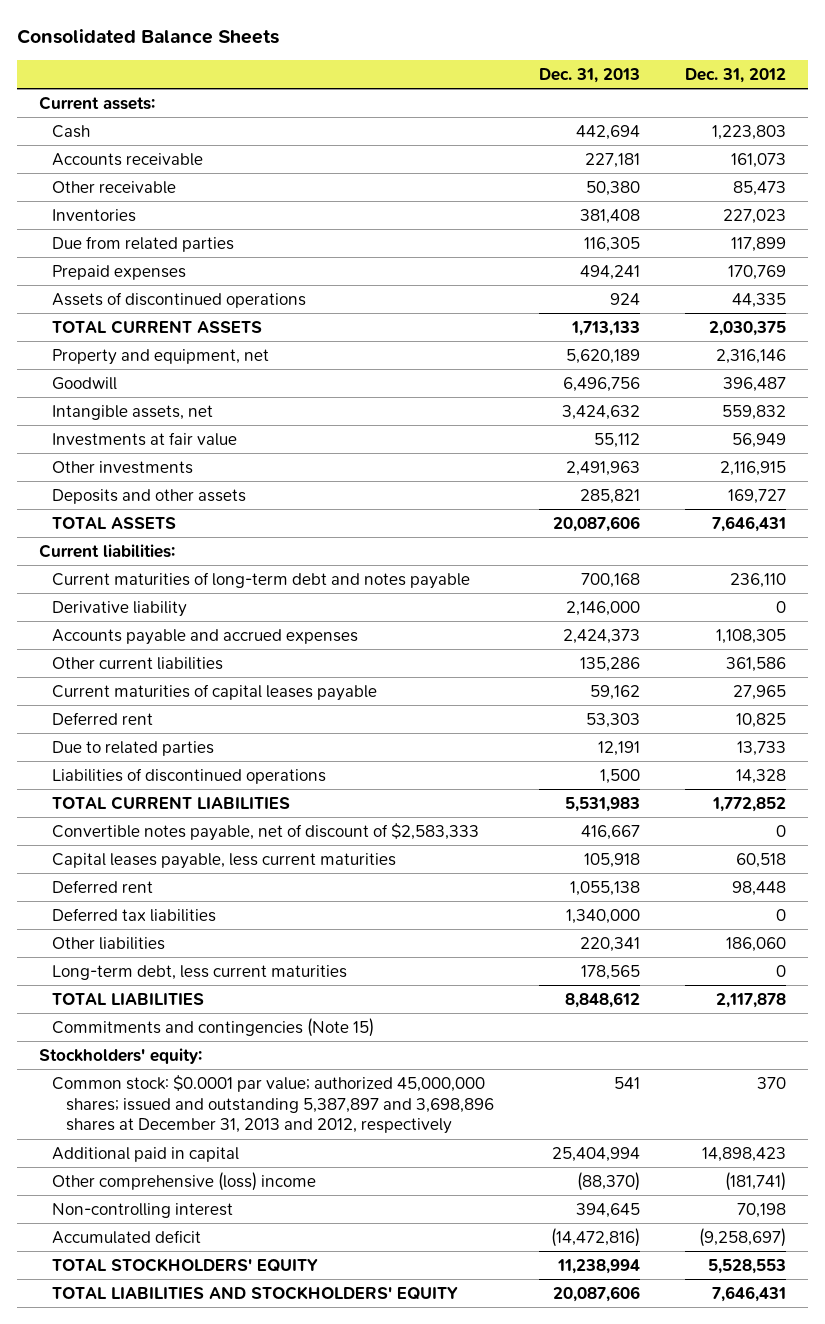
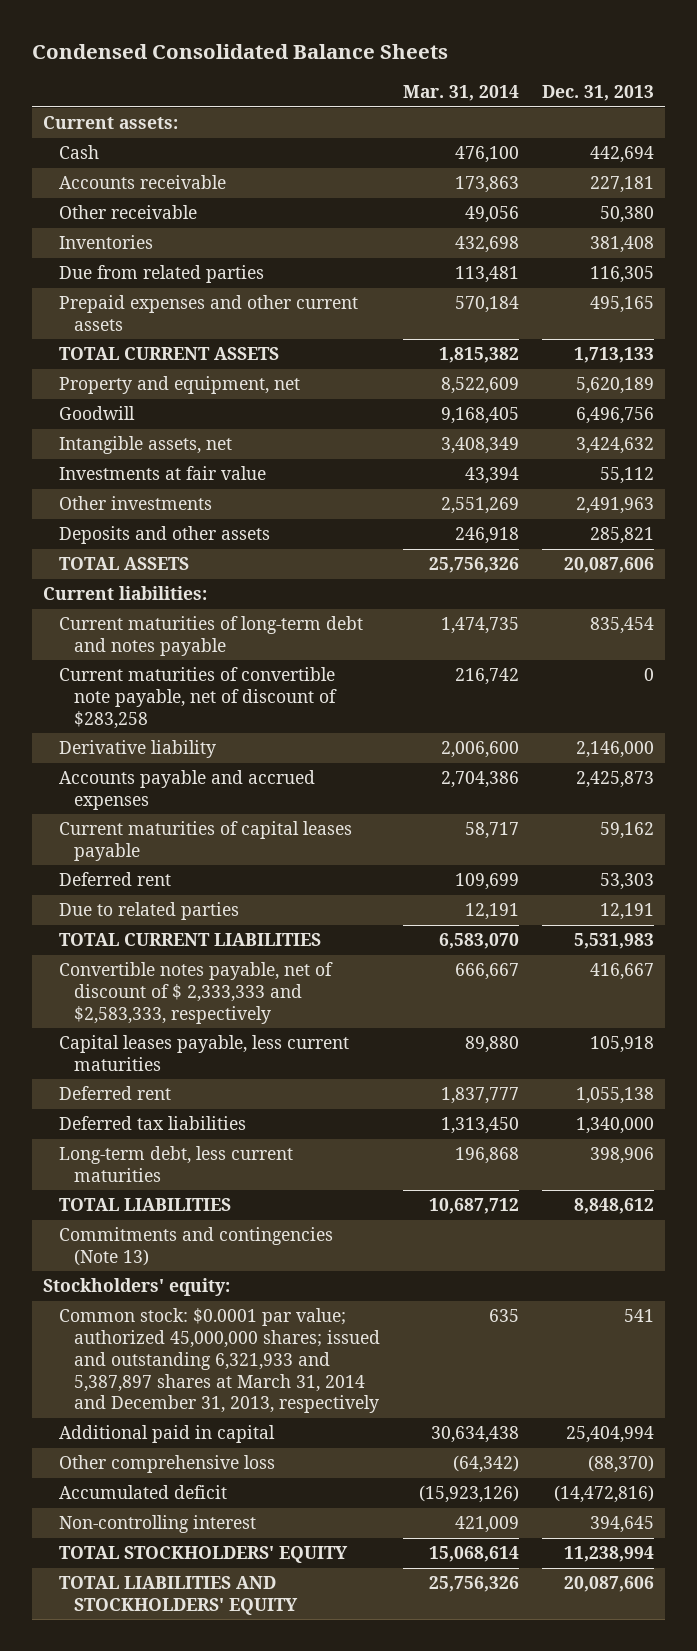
[16,29,279,45] Consolidated Balance Sheets -> [31,44,448,60] Condensed Consolidated Balance Sheets
[684,68,786,84] Dec. 31, 2012 -> none
none -> [402,85,519,102] Mar. 31, 2014
[52,264,187,280] Prepaid expenses -> none
[52,291,307,308] Assets of discontinued operations -> none
none -> [58,295,358,331] Prepaid expenses and other current assets
[580,572,640,588] 700,168 -> [589,617,654,635] 835,454
none -> [58,667,337,729] Current maturities of convertible note payable, net of discount of $283,258
[52,656,224,670] Other current liabilities -> none
[562,628,640,644] 2,424,373 -> [575,771,654,789] 2,425,873
[52,767,327,784] Liabilities of discontinued operations -> none
[52,822,480,841] Convertible notes payable, net of discount of $2,583,333 -> [58,962,333,1024] Convertible notes payable, net of discount of $ 2,333,333 and $2,583,333, respectively
[52,936,166,950] Other liabilities -> none
[580,964,640,980] 178,565 -> [589,1147,654,1165] 398,906
[52,1017,375,1037] Commitments and contingencies (Note 15) -> [58,1227,333,1266] Commitments and contingencies (Note 13)
[52,1074,494,1135] Common stock: $0.0001 par value; authorized 45,000,000 shares; issued and outstanding 5,387,897 and 3,698,896 shares at December 31, 2013 and 2012, respectively -> [58,1308,380,1414] Common stock: $0.0001 par value; authorized 45,000,000 shares; issued and outstanding 6,321,933 and 5,387,897 shares at March 31, 2014 and December 31, 2013, respectively
[52,1171,317,1191] Other comprehensive (loss) income -> [58,1455,275,1474] Other comprehensive loss
[52,1202,234,1218] Non-controlling interest -> [58,1515,256,1534] Non-controlling interest

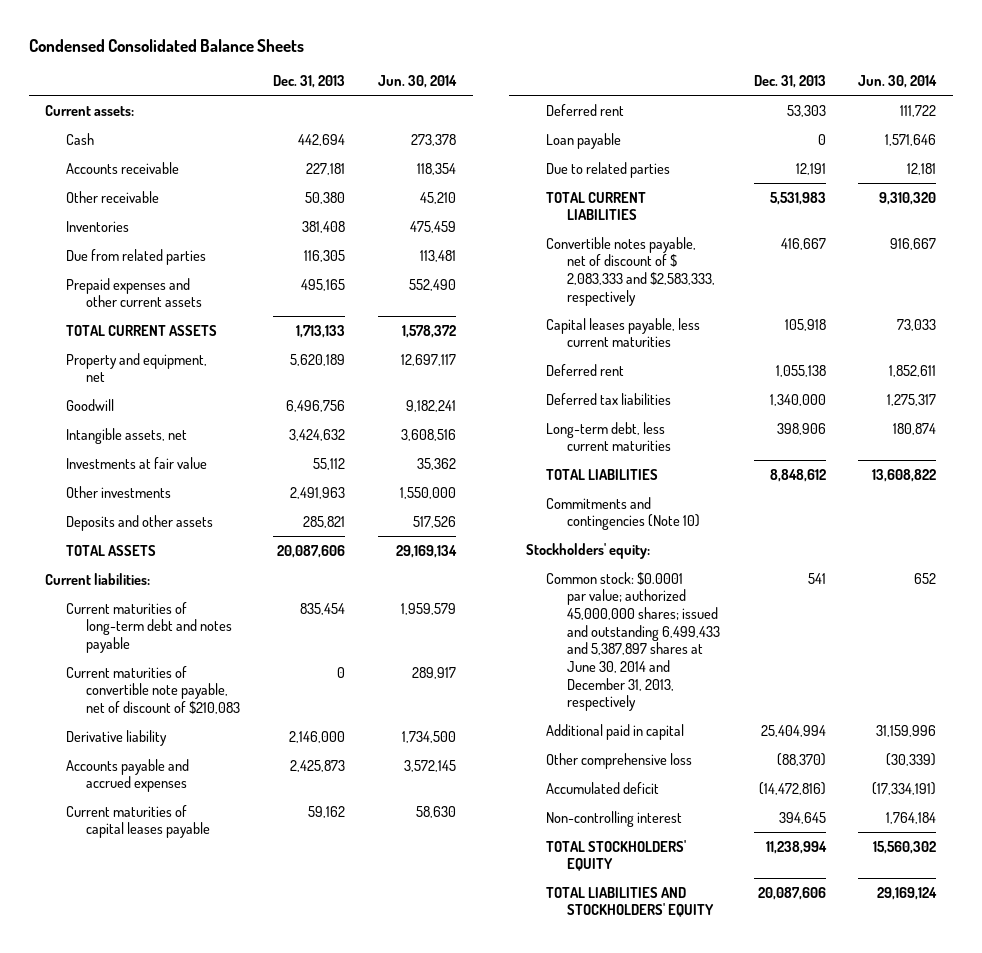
[402,85,519,102] Mar. 31, 2014 -> none
none -> [378,75,458,89] Jun. 30, 2014
[58,667,337,729] Current maturities of convertible note payable, net of discount of $283,258 -> [65,665,241,714] Current maturities of convertible note payable, net of discount of $210,083
none -> [546,132,622,149] Loan payable
[58,962,333,1024] Convertible notes payable, net of discount of $ 2,333,333 and $2,583,333, respectively -> [546,236,715,306] Convertible notes payable, net of discount of $ 2,083,333 and $2,583,333, respectively
[58,1227,333,1266] Commitments and contingencies (Note 13) -> [546,496,700,531] Commitments and contingencies (Note 10)
[58,1308,380,1414] Common stock: $0.0001 par value; authorized 45,000,000 shares; issued and outstanding 6,321,933 and 5,387,897 shares at March 31, 2014 and December 31, 2013, respectively -> [546,571,720,712] Common stock: $0.0001 par value; authorized 45,000,000 shares; issued and outstanding 6,499,433 and 5,387,897 shares at June 30, 2014 and December 31, 2013, respectively

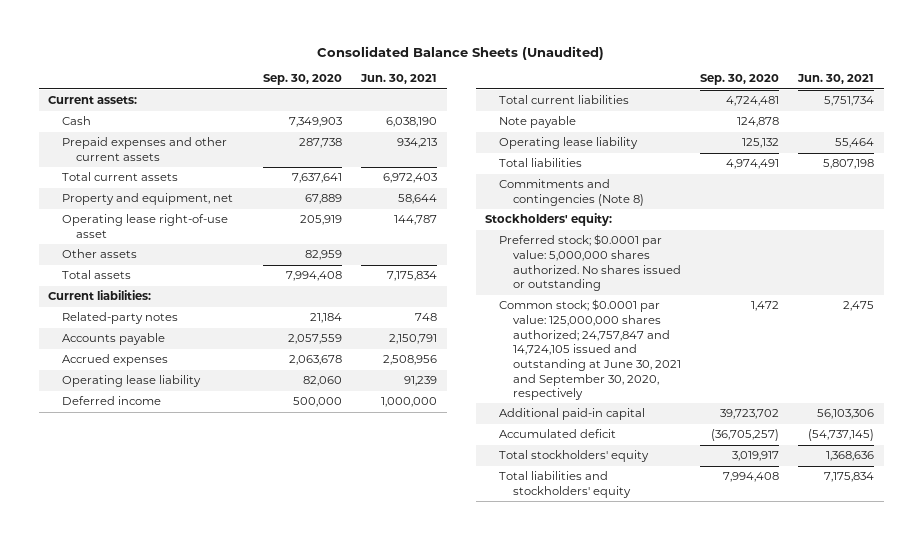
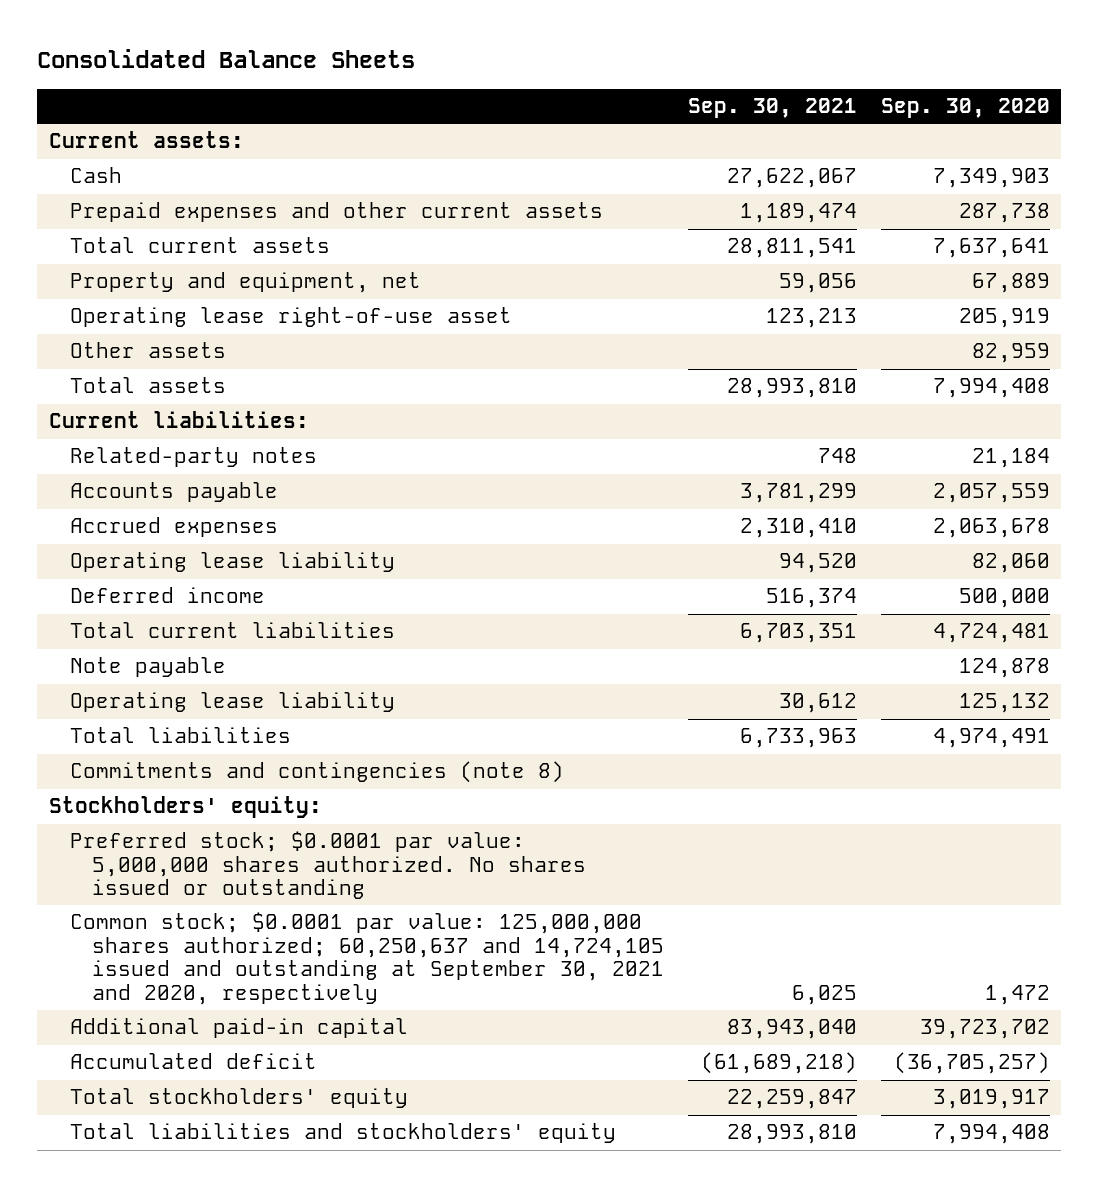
[317,45,605,60] Consolidated Balance Sheets (Unaudited) -> [36,49,415,69] Consolidated Balance Sheets
[360,74,438,85] Jun. 30, 2021 -> none
none -> [687,97,857,118] Sep. 30, 2021
[498,179,644,206] Commitments and contingencies (Note 8) -> [70,761,565,784] Commitments and contingencies (note 8)
[498,299,681,401] Common stock; $0.0001 par value: 125,000,000 shares authorized; 24,757,847 and 14,724,105 issued and outstanding at June 30, 2021 and September 30, 2020, respectively -> [70,912,665,1005] Common stock; $0.0001 par value: 125,000,000 shares authorized; 60,250,637 and 14,724,105 issued and outstanding at September 30, 2021 and 2020, respectively

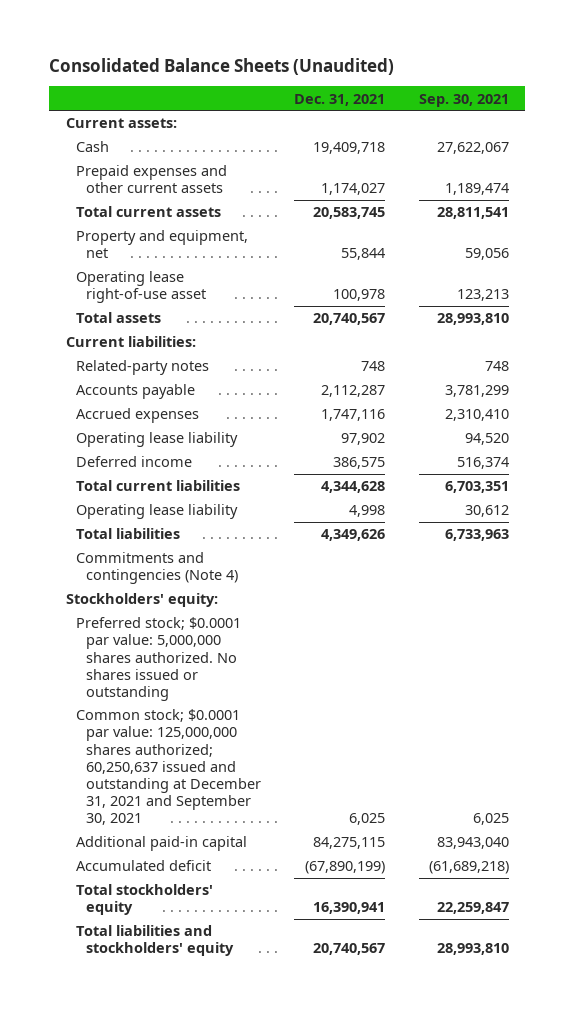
[36,49,415,69] Consolidated Balance Sheets -> [48,57,394,75] Consolidated Balance Sheets (Unaudited)
[880,97,1050,118] Sep. 30, 2020 -> none
none -> [294,93,386,106] Dec. 31, 2021
[70,342,227,359] Other assets -> none
[70,657,227,678] Note payable -> none
[70,761,565,784] Commitments and contingencies (note 8) -> [75,552,239,585] Commitments and contingencies (Note 4)
[70,912,665,1005] Common stock; $0.0001 par value: 125,000,000 shares authorized; 60,250,637 and 14,724,105 issued and outstanding at September 30, 2021 and 2020, respectively -> [75,709,262,826] Common stock; $0.0001 par value: 125,000,000 shares authorized; 60,250,637 issued and outstanding at December 31, 2021 and September 30, 2021

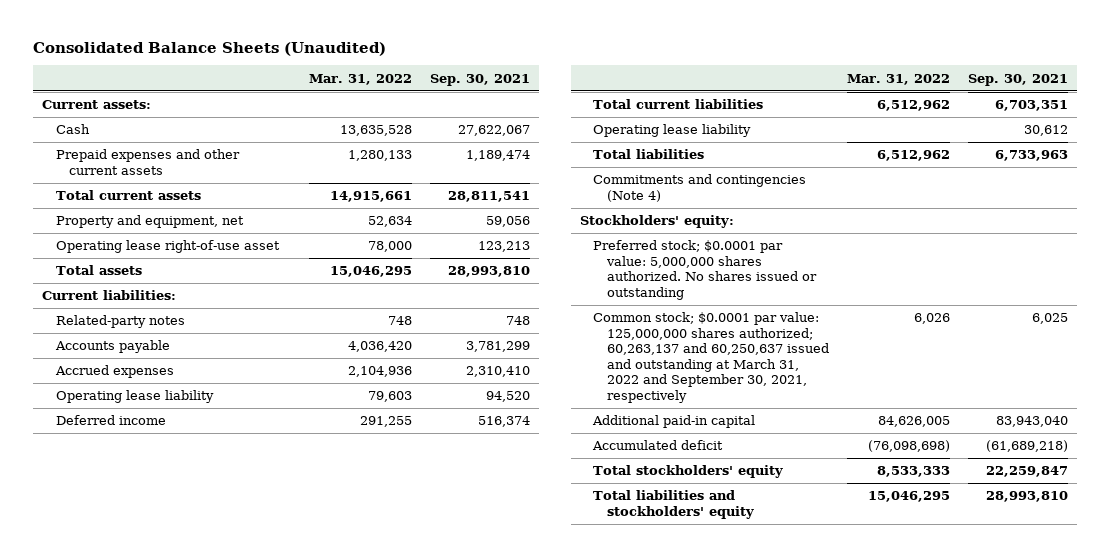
[294,93,386,106] Dec. 31, 2021 -> none
none -> [309,73,413,85] Mar. 31, 2022
[75,709,262,826] Common stock; $0.0001 par value: 125,000,000 shares authorized; 60,250,637 issued and outstanding at December 31, 2021 and September 30, 2021 -> [593,312,829,403] Common stock; $0.0001 par value: 125,000,000 shares authorized; 60,263,137 and 60,250,637 issued and outstanding at March 31, 2022 and September 30, 2021, respectively

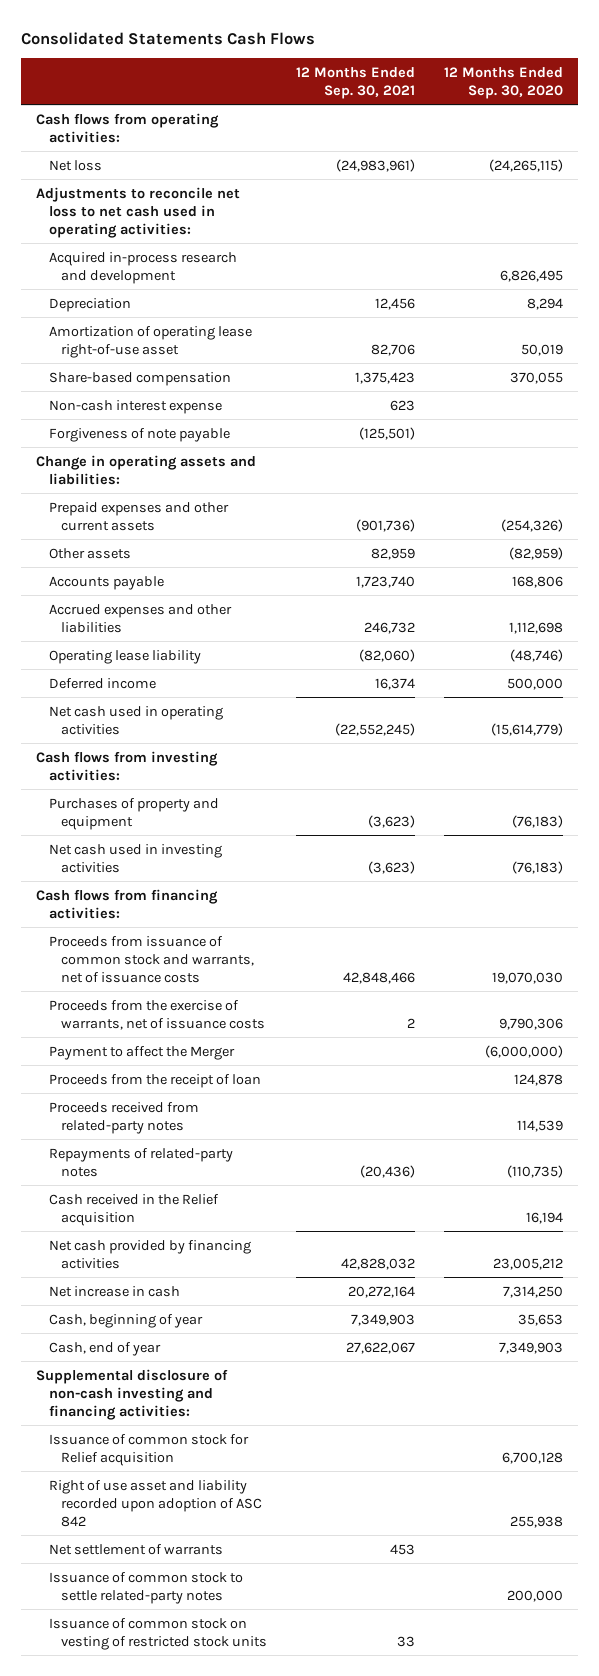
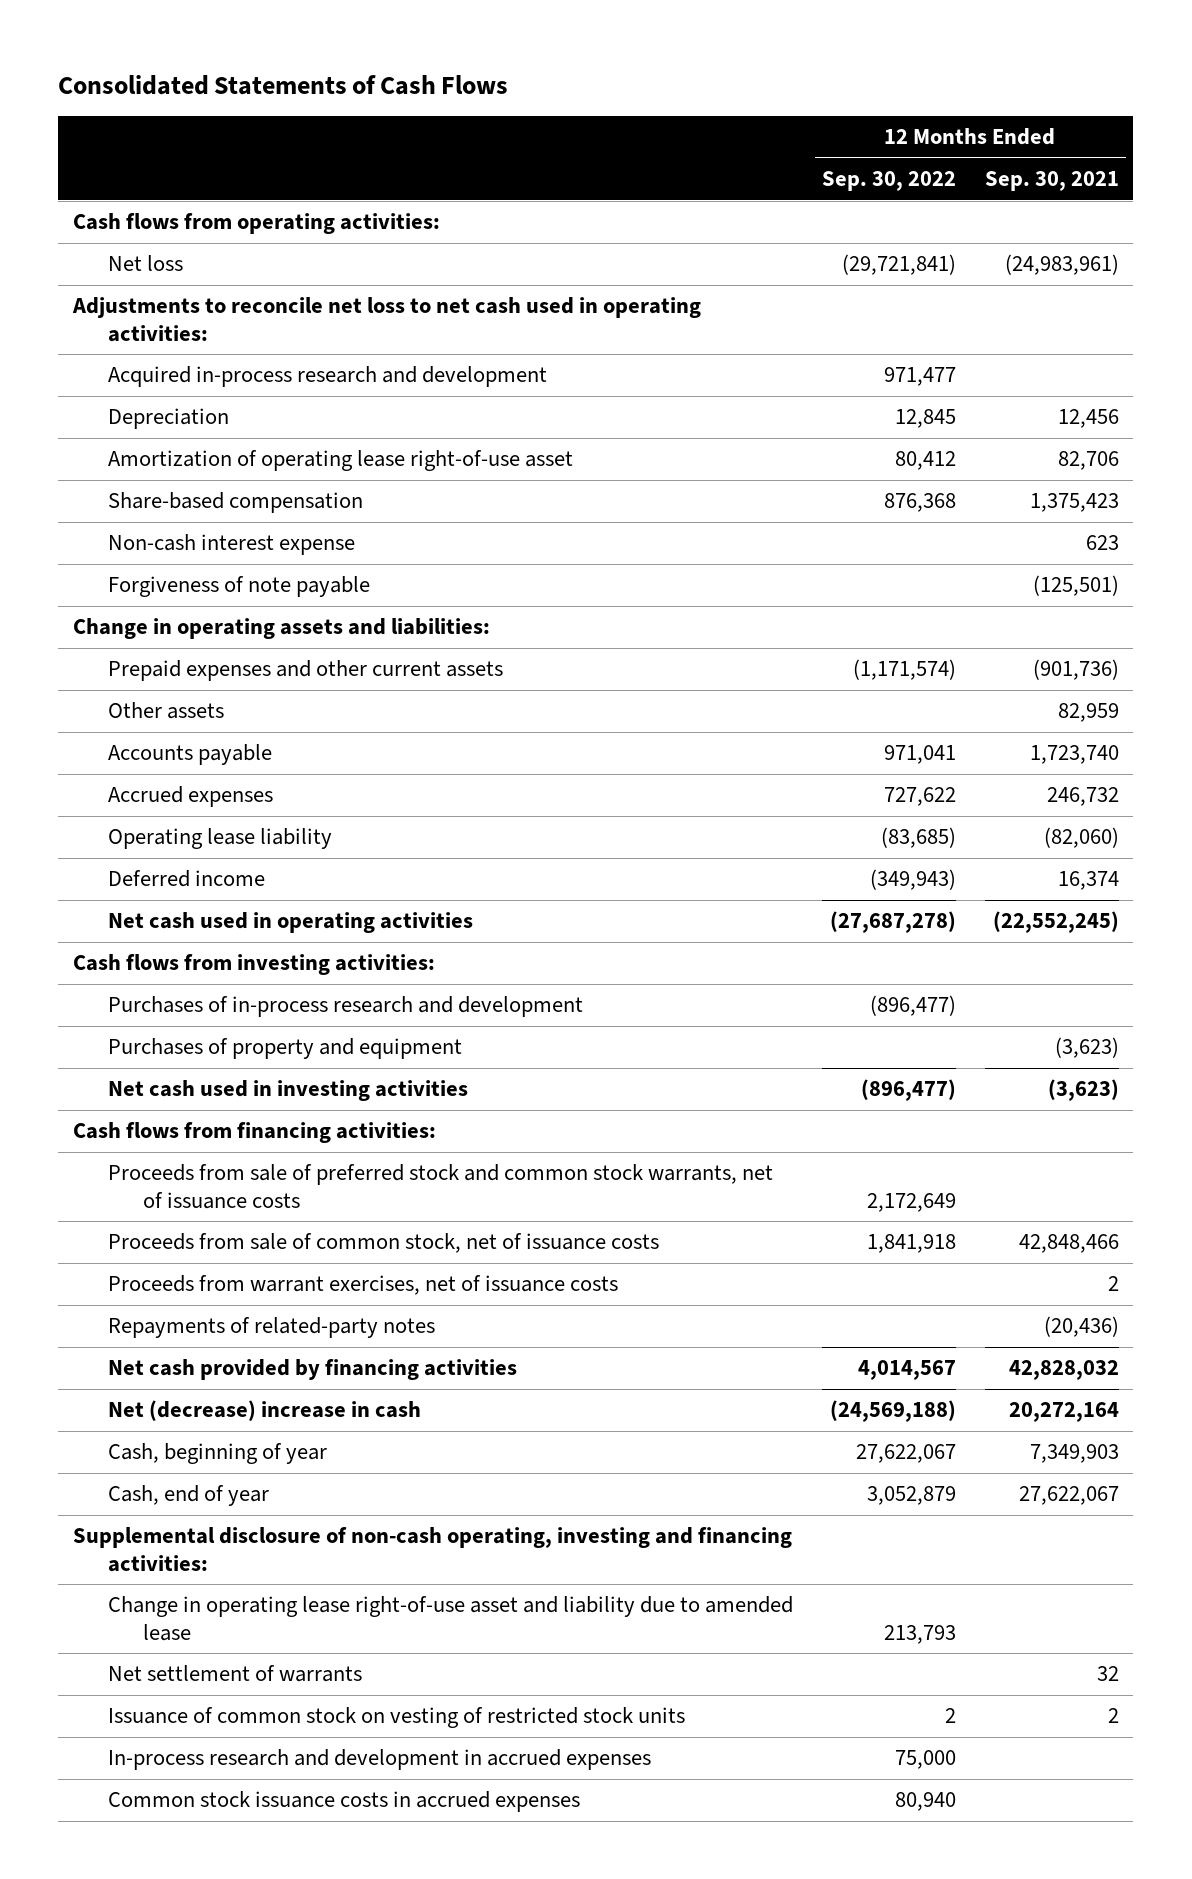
[21,31,316,45] Consolidated Statements Cash Flows -> [58,74,509,95] Consolidated Statements of Cash Flows
[444,66,564,99] 12 Months Ended Sep. 30, 2020 -> none
none -> [821,171,956,192] Sep. 30, 2022
[48,603,232,633] Accrued expenses and other liabilities -> [108,786,274,808] Accrued expenses
none -> [108,996,584,1018] Purchases of in-process research and development
[48,1045,235,1060] Payment to affect the Merger -> none
[48,1073,261,1088] Proceeds from the receipt of loan -> none
[48,1101,199,1134] Proceeds received from related-party notes -> none
none -> [108,1164,774,1209] Proceeds from sale of preferred stock and common stock warrants, net of issuance costs
[48,935,255,983] Proceeds from issuance of common stock and warrants, net of issuance costs -> [108,1233,660,1254] Proceeds from sale of common stock, net of issuance costs
[48,999,266,1030] Proceeds from the exercise of warrants, net of issuance costs -> [108,1275,619,1296] Proceeds from warrant exercises, net of issuance costs
[48,1193,219,1226] Cash received in the Relief acquisition -> none
[48,1285,180,1297] Net increase in cash -> [108,1400,422,1422] Net (decrease) increase in cash
[48,1433,249,1466] Issuance of common stock for Relief acquisition -> none
[48,1479,263,1527] Right of use asset and liability recorded upon adoption of ASC 842 -> none
[48,1571,243,1604] Issuance of common stock to settle related-party notes -> none
[35,1368,228,1420] Supplemental disclosure of non-cash investing and financing activities: -> [72,1527,792,1572] Supplemental disclosure of non-cash operating, investing and financing activities:
none -> [108,1596,794,1641] Change in operating lease right-of-use asset and liability due to amended lease
[390,1543,416,1555] 453 -> [1096,1666,1119,1682] 32
[397,1635,416,1647] 33 -> [1107,1708,1119,1724] 2
none -> [108,1749,652,1771] In-process research and development in accrued expenses
none -> [108,1791,581,1813] Common stock issuance costs in accrued expenses

